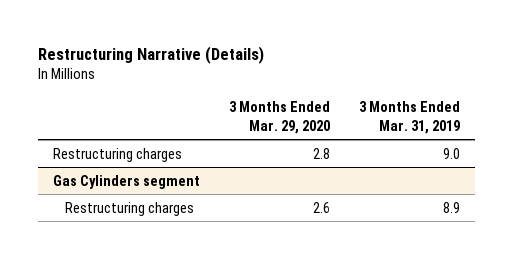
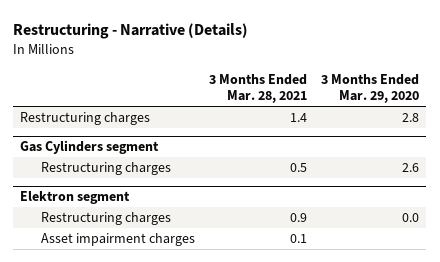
[38,46,265,65] Restructuring Narrative (Details) -> [13,23,249,40] Restructuring - Narrative (Details)
[359,101,461,134] 3 Months Ended Mar. 31, 2019 -> none
none -> [209,73,308,104] 3 Months Ended Mar. 28, 2021
none -> [20,191,131,205] Elektron segment
none -> [41,212,172,226] Restructuring charges
none -> [41,233,196,247] Asset impairment charges

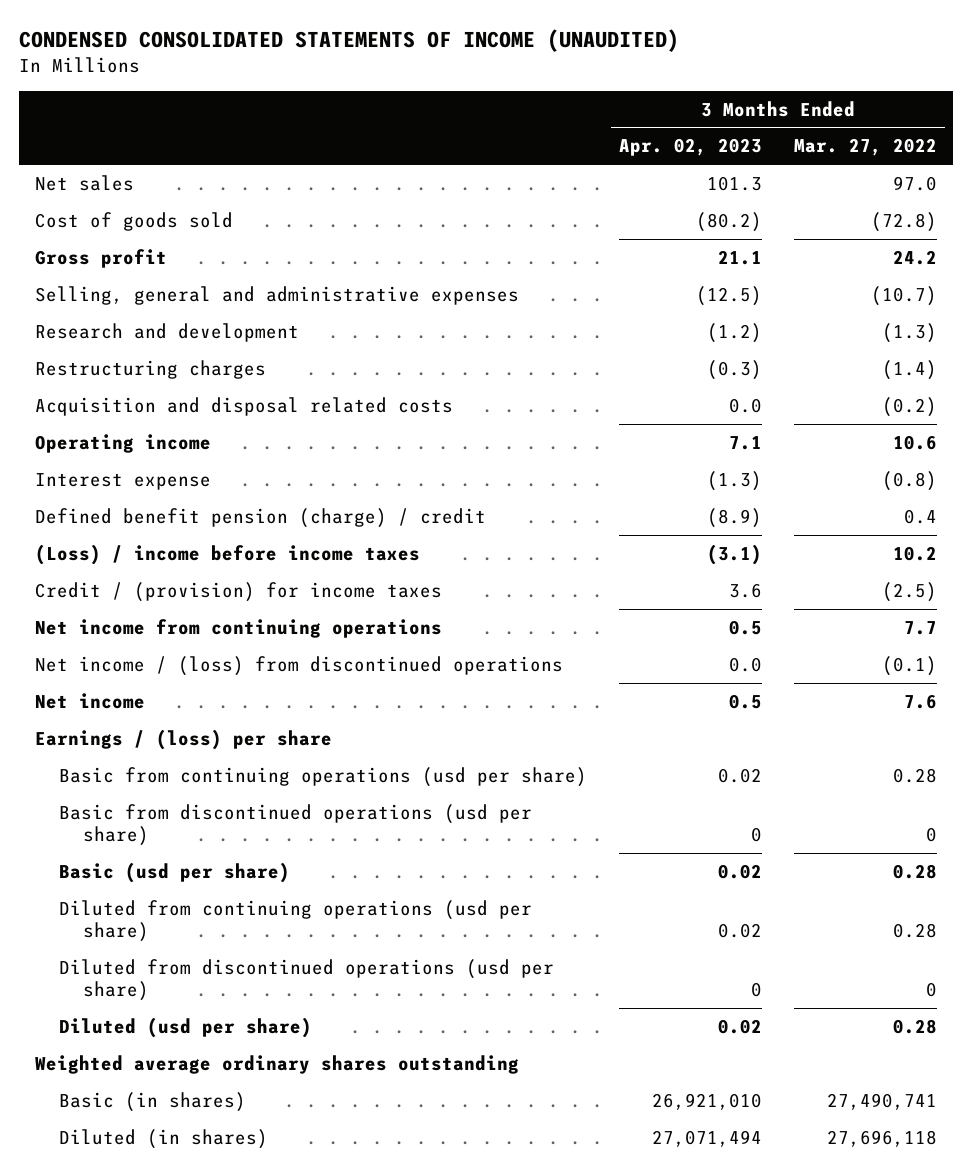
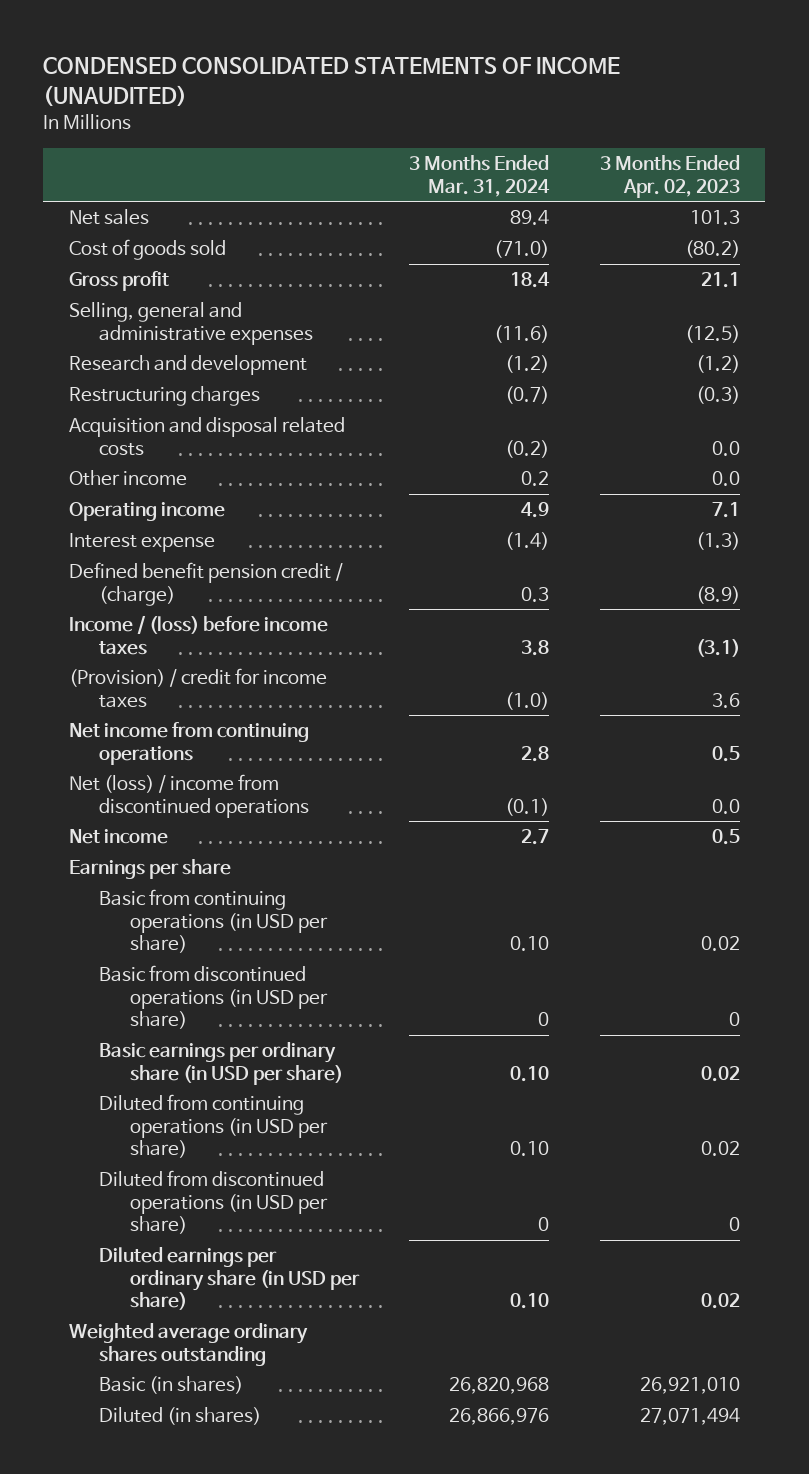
[794,138,938,157] Mar. 27, 2022 -> none
none -> [409,155,551,197] 3 Months Ended Mar. 31, 2024
none -> [68,470,187,487] Other income
[34,507,486,528] Defined benefit pension (charge) / credit -> [68,562,343,606] Defined benefit pension credit / (charge)
[34,543,420,565] (Loss) / income before income taxes -> [68,615,328,655] Income / (loss) before income taxes
[34,581,442,602] Credit / (provision) for income taxes -> [68,668,327,708] (Provision) / credit for income taxes
[34,655,563,676] Net income / (loss) from discontinued operations -> [68,774,310,818] Net (loss) / income from discontinued operations
[34,728,332,750] Earnings / (loss) per share -> [68,859,231,880] Earnings per share
[58,766,587,787] Basic from continuing operations (usd per share) -> [99,889,328,953] Basic from continuing operations (in USD per share)
[58,803,532,846] Basic from discontinued operations (usd per share) -> [99,965,328,1029] Basic from discontinued operations (in USD per share)
[58,861,290,883] Basic (usd per share) -> [99,1042,343,1085] Basic earnings per ordinary share (in USD per share)
[58,899,532,942] Diluted from continuing operations (usd per share) -> [99,1094,328,1158] Diluted from continuing operations (in USD per share)
[58,958,554,1001] Diluted from discontinued operations (usd per share) -> [99,1170,328,1234] Diluted from discontinued operations (in USD per share)
[58,1016,312,1038] Diluted (usd per share) -> [99,1247,360,1310] Diluted earnings per ordinary share (in USD per share)

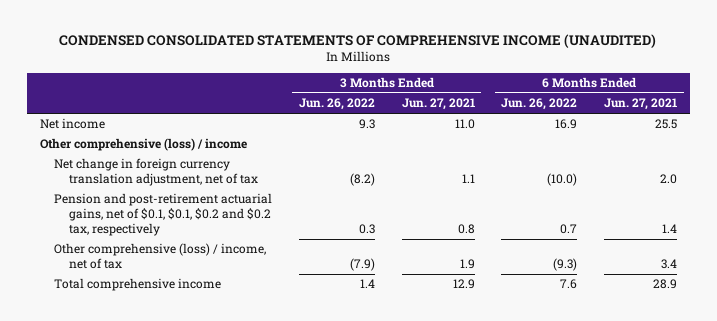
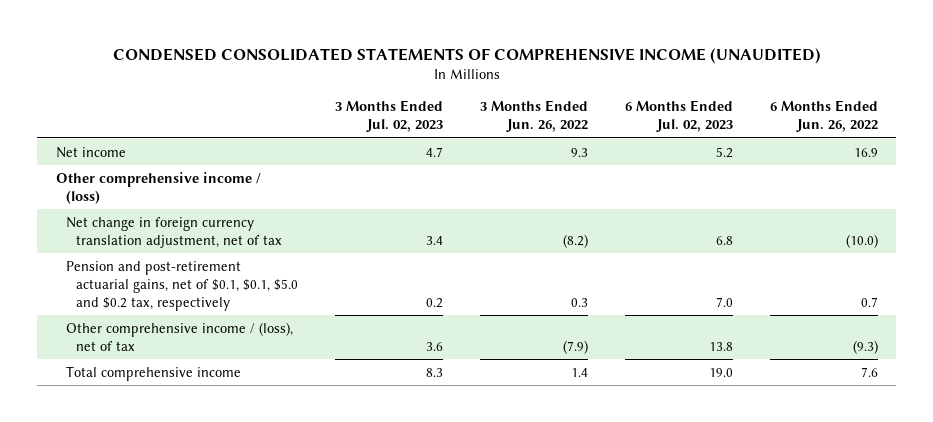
[401,98,475,111] Jun. 27, 2021 -> none
[603,98,677,111] Jun. 27, 2021 -> none
none -> [335,100,444,133] 3 Months Ended Jul. 02, 2023
none -> [624,100,733,133] 6 Months Ended Jul. 02, 2023
[40,138,248,152] Other comprehensive (loss) / income -> [55,171,261,204] Other comprehensive income / (loss)
[54,193,273,236] Pension and post-retirement actuarial gains, net of $0.1, $0.1, $0.2 and $0.2 tax, respectively -> [66,260,299,311] Pension and post-retirement actuarial gains, net of $0.1, $0.1, $5.0 and $0.2 tax, respectively
[54,243,267,270] Other comprehensive (loss) / income, net of tax -> [66,321,294,351] Other comprehensive income / (loss), net of tax

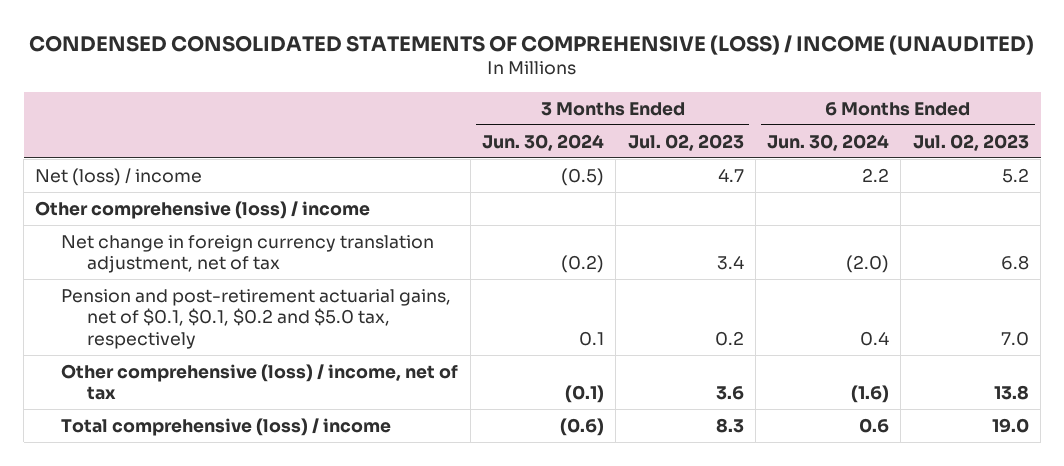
[112,47,821,64] CONDENSED CONSOLIDATED STATEMENTS OF COMPREHENSIVE INCOME (UNAUDITED) -> [29,34,1035,55] CONDENSED CONSOLIDATED STATEMENTS OF COMPREHENSIVE (LOSS) / INCOME (UNAUDITED)
[480,100,589,133] 3 Months Ended Jun. 26, 2022 -> none
[769,100,878,133] 6 Months Ended Jun. 26, 2022 -> none
none -> [481,133,604,151] Jun. 30, 2024
none -> [767,133,890,151] Jun. 30, 2024
[55,146,126,158] Net income -> [35,167,203,186] Net (loss) / income
[55,171,261,204] Other comprehensive income / (loss) -> [35,200,371,219] Other comprehensive (loss) / income
[66,260,299,311] Pension and post-retirement actuarial gains, net of $0.1, $0.1, $5.0 and $0.2 tax, respectively -> [61,288,452,349] Pension and post-retirement actuarial gains, net of $0.1, $0.1, $0.2 and $5.0 tax, respectively
[66,321,294,351] Other comprehensive income / (loss), net of tax -> [61,363,459,401] Other comprehensive (loss) / income, net of tax
[66,365,242,381] Total comprehensive income -> [61,417,392,436] Total comprehensive (loss) / income

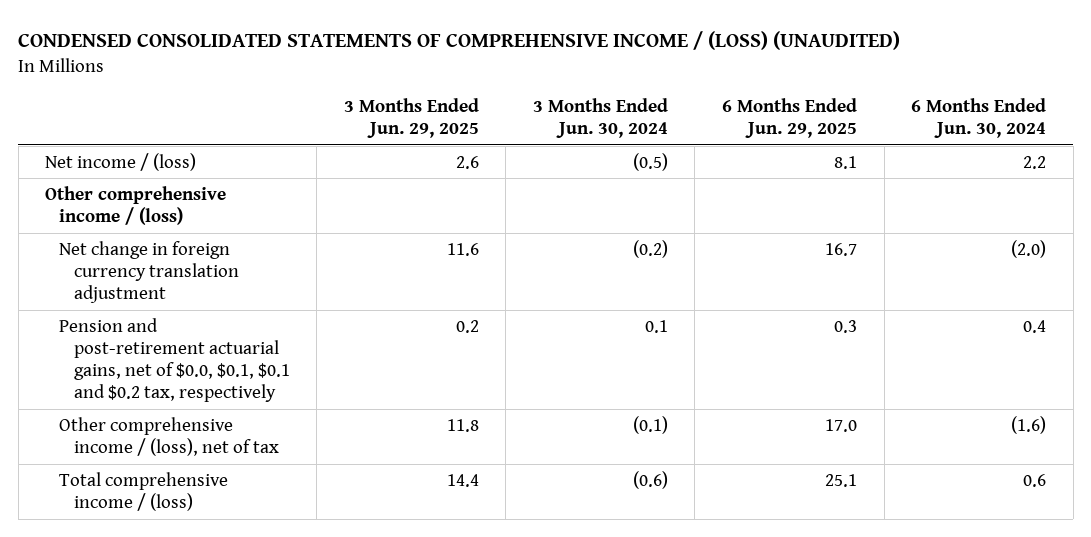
[29,34,1035,55] CONDENSED CONSOLIDATED STATEMENTS OF COMPREHENSIVE (LOSS) / INCOME (UNAUDITED) -> [18,30,901,50] CONDENSED CONSOLIDATED STATEMENTS OF COMPREHENSIVE INCOME / (LOSS) (UNAUDITED)
[627,133,744,151] Jul. 02, 2023 -> none
[912,133,1029,151] Jul. 02, 2023 -> none
none -> [343,97,479,138] 3 Months Ended Jun. 29, 2025
none -> [721,97,857,138] 6 Months Ended Jun. 29, 2025
[35,167,203,186] Net (loss) / income -> [45,152,197,171] Net income / (loss)
[35,200,371,219] Other comprehensive (loss) / income -> [45,185,227,226] Other comprehensive income / (loss)
[61,234,435,274] Net change in foreign currency translation adjustment, net of tax -> [59,240,239,304] Net change in foreign currency translation adjustment
[61,288,452,349] Pension and post-retirement actuarial gains, net of $0.1, $0.1, $0.2 and $5.0 tax, respectively -> [59,317,290,403] Pension and post-retirement actuarial gains, net of $0.0, $0.1, $0.1 and $0.2 tax, respectively
[61,363,459,401] Other comprehensive (loss) / income, net of tax -> [59,416,279,457] Other comprehensive income / (loss), net of tax
[61,417,392,436] Total comprehensive (loss) / income -> [59,471,229,512] Total comprehensive income / (loss)

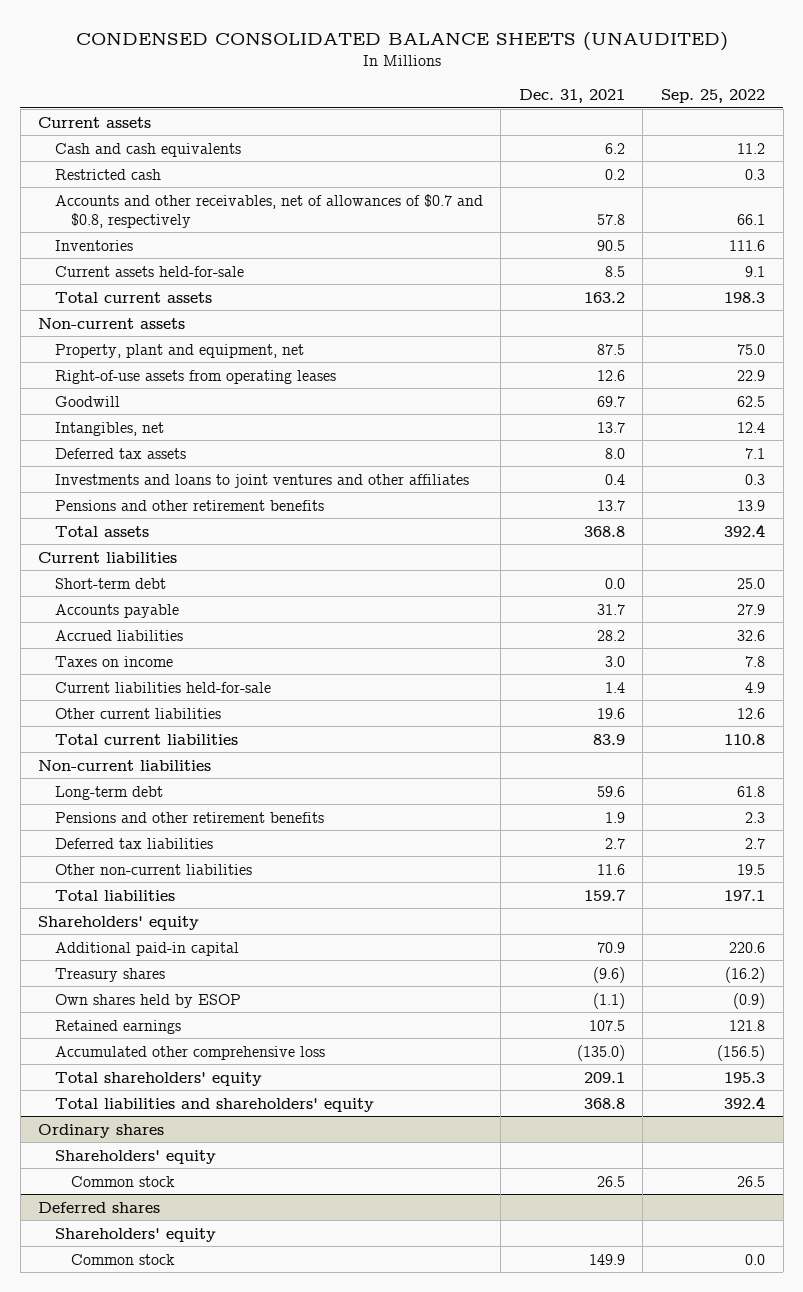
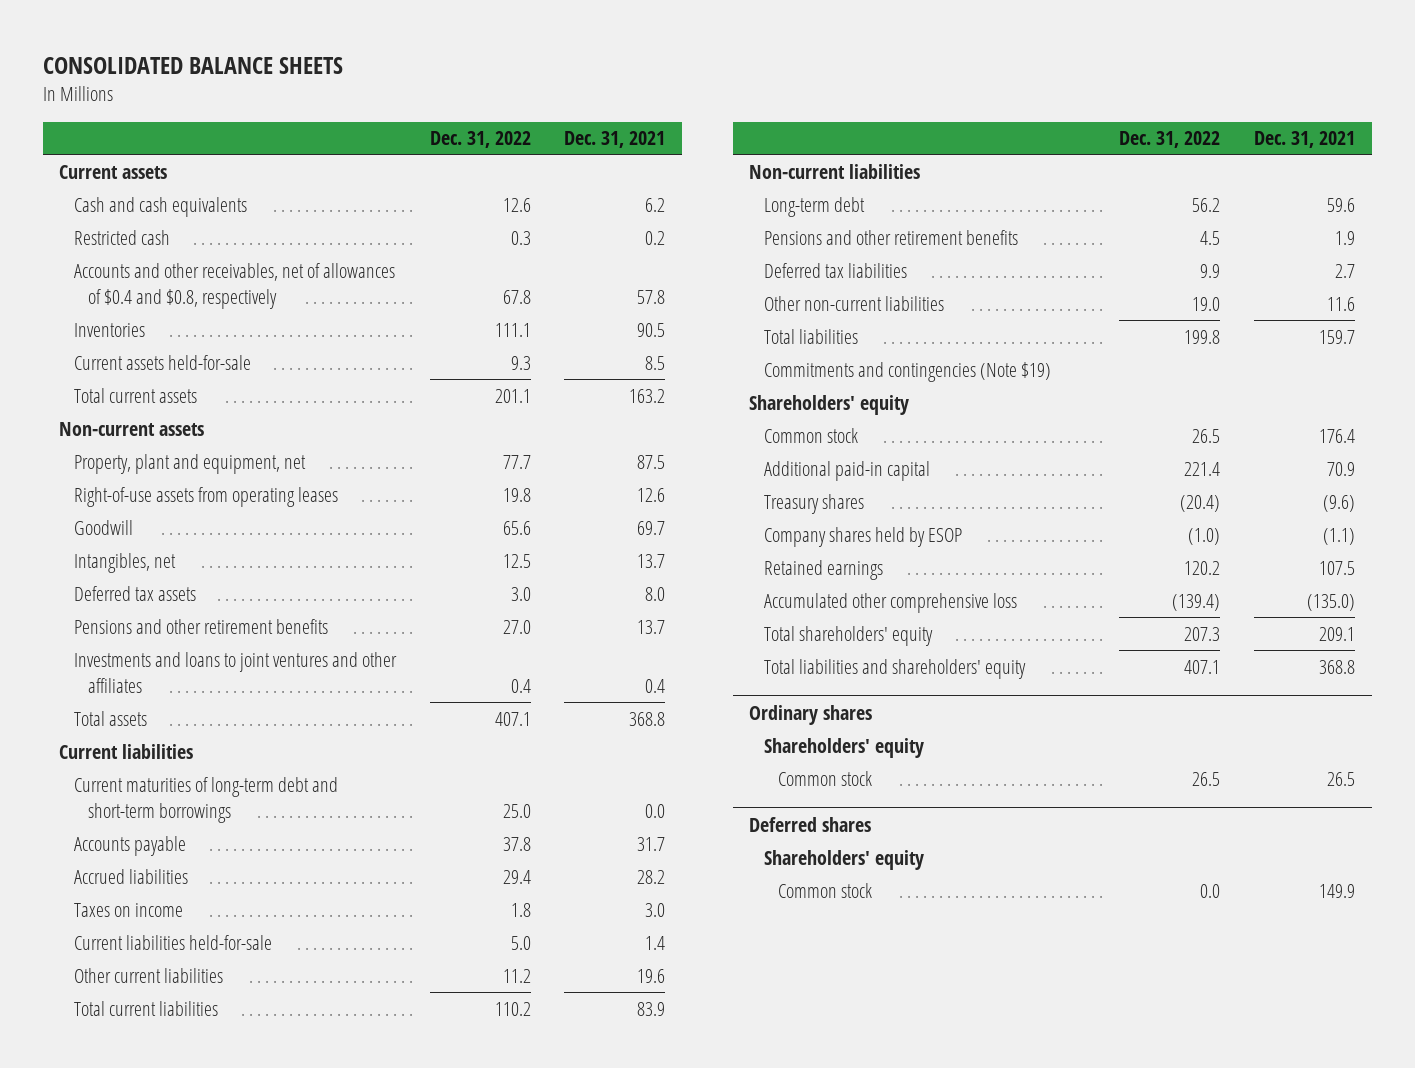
[75,31,728,51] CONDENSED CONSOLIDATED BALANCE SHEETS (UNAUDITED) -> [42,56,343,74] CONSOLIDATED BALANCE SHEETS
[661,89,766,104] Sep. 25, 2022 -> none
none -> [429,131,531,149] Dec. 31, 2022
[54,193,483,228] Accounts and other receivables, net of allowances of $0.7 and $0.8, respectively -> [73,262,395,309] Accounts and other receivables, net of allowances of $0.4 and $0.8, respectively
[54,473,469,488] Investments and loans to joint ventures and other affiliates -> [73,651,397,693] Investments and loans to joint ventures and other affiliates
[54,577,166,589] Short-term debt -> none
none -> [73,776,338,823] Current maturities of long-term debt and short-term borrowings
none -> [763,361,1051,382] Commitments and contingencies (Note $19)
none -> [763,427,858,443] Common stock
[54,993,241,1008] Own shares held by ESOP -> [763,526,962,547] Company shares held by ESOP

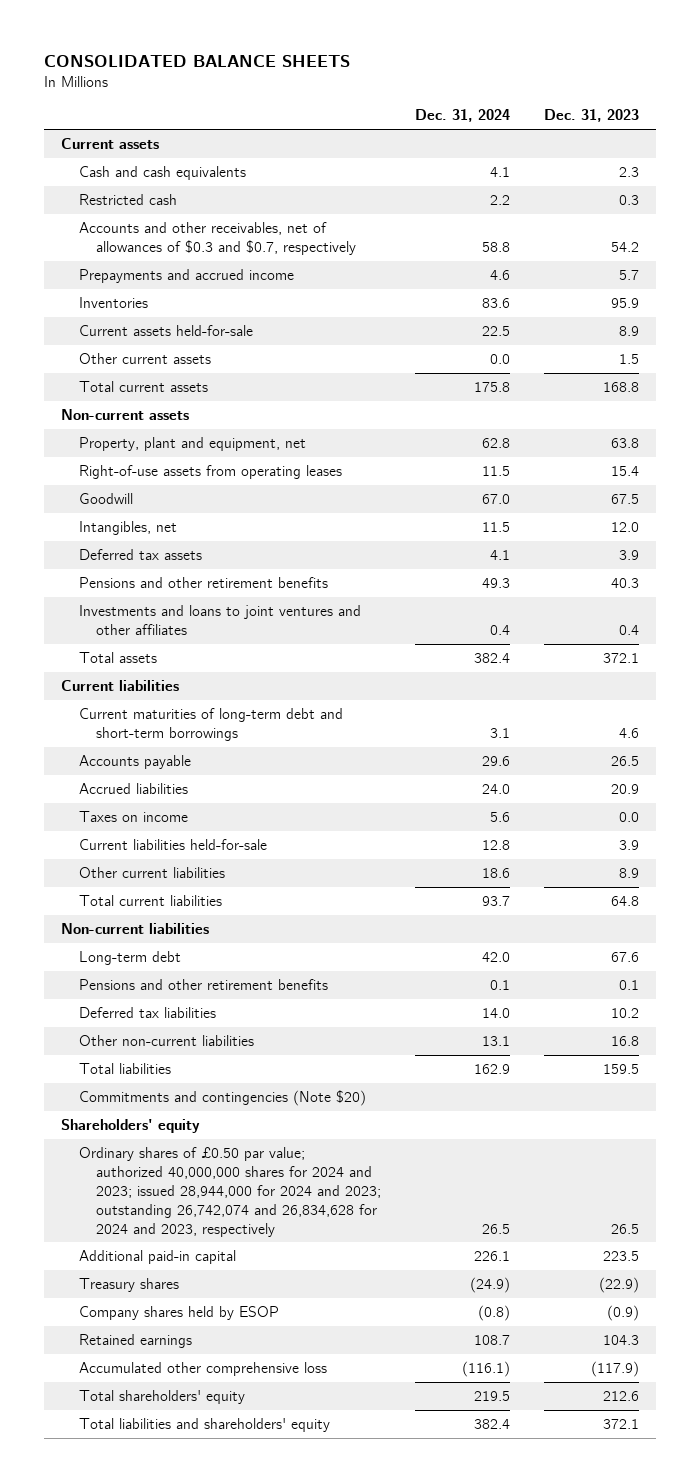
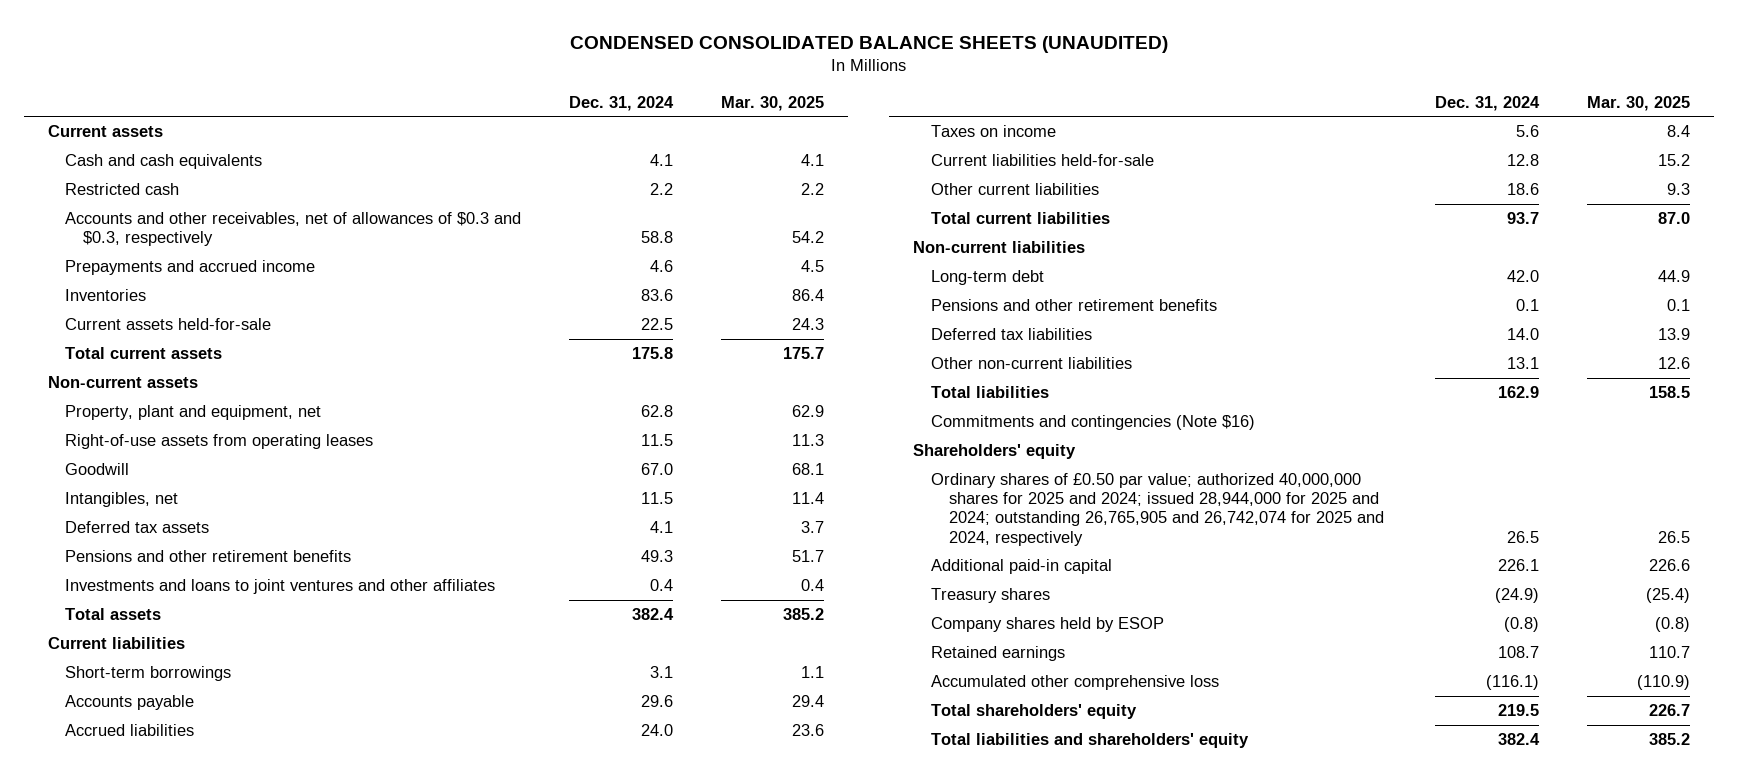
[43,54,350,67] CONSOLIDATED BALANCE SHEETS -> [569,36,1168,54] CONDENSED CONSOLIDATED BALANCE SHEETS (UNAUDITED)
[544,109,640,123] Dec. 31, 2023 -> none
none -> [721,95,825,111] Mar. 30, 2025
[78,222,357,255] Accounts and other receivables, net of allowances of $0.3 and $0.7, respectively -> [65,212,522,247] Accounts and other receivables, net of allowances of $0.3 and $0.3, respectively
[78,353,211,365] Other current assets -> none
[78,708,343,741] Current maturities of long-term debt and short-term borrowings -> none
none -> [65,666,232,682] Short-term borrowings
[78,1090,366,1107] Commitments and contingencies (Note $20) -> [930,415,1255,431] Commitments and contingencies (Note $16)
[78,1147,382,1237] Ordinary shares of £0.50 par value; authorized 40,000,000 shares for 2024 and 2023; issued 28,944,000 for 2024 and 2023; outstanding 26,742,074 and 26,834,628 for 2024 and 2023, respectively -> [930,473,1384,546] Ordinary shares of £0.50 par value; authorized 40,000,000 shares for 2025 and 2024; issued 28,944,000 for 2025 and 2024; outstanding 26,765,905 and 26,742,074 for 2025 and 2024, respectively

